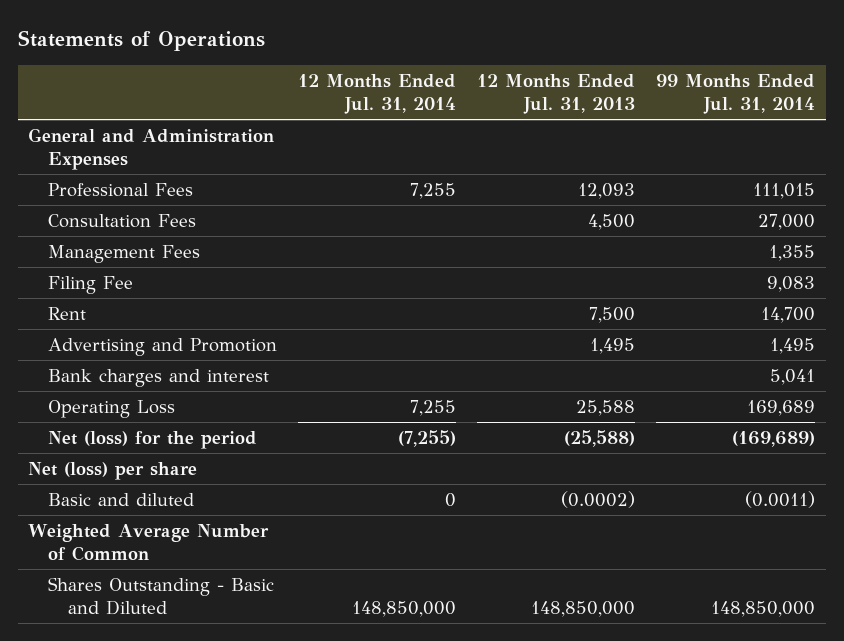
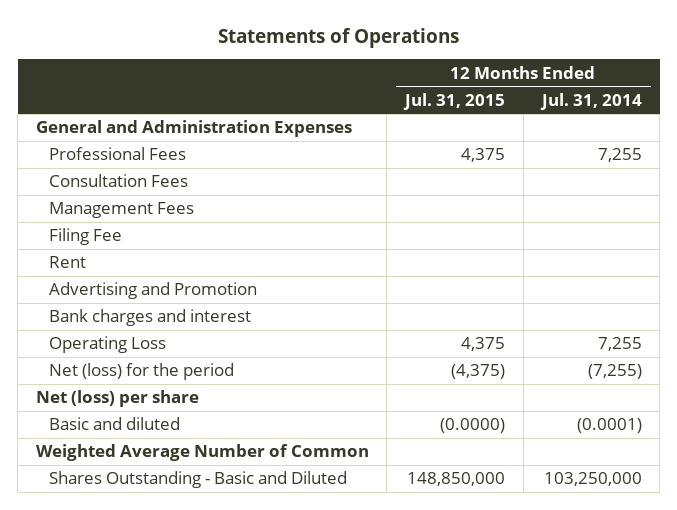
[477,73,636,115] 12 Months Ended Jul. 31, 2013 -> none
[656,73,816,115] 99 Months Ended Jul. 31, 2014 -> none
none -> [403,92,506,110] Jul. 31, 2015
[445,493,457,508] 0 -> [576,418,642,434] (0.0001)
[352,601,457,618] 148,850,000 -> [543,472,642,487] 103,250,000

